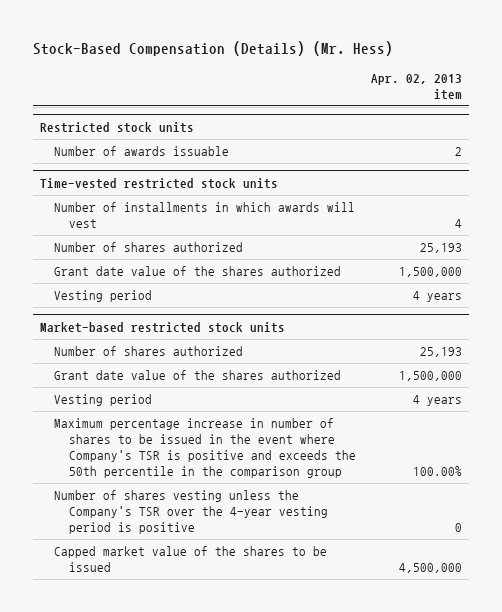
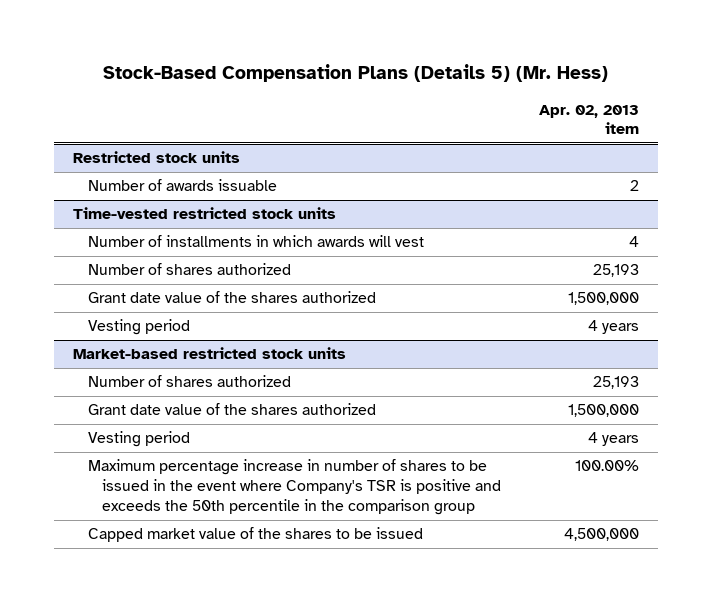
[32,40,393,56] Stock-Based Compensation (Details) (Mr. Hess) -> [103,64,609,83] Stock-Based Compensation Plans (Details 5) (Mr. Hess)
[54,490,328,534] Number of shares vesting unless the Company's TSR over the 4-year vesting period is positive -> none

